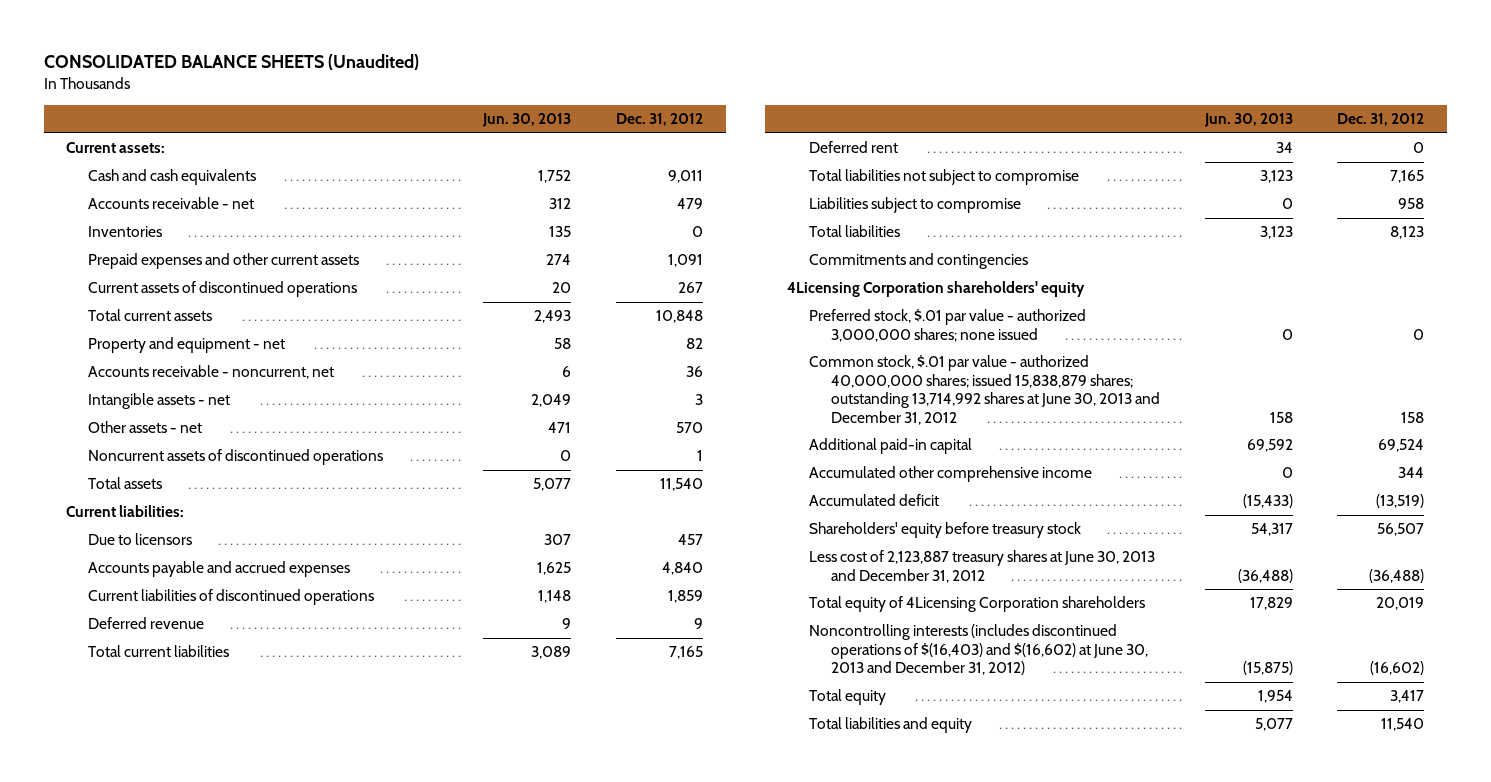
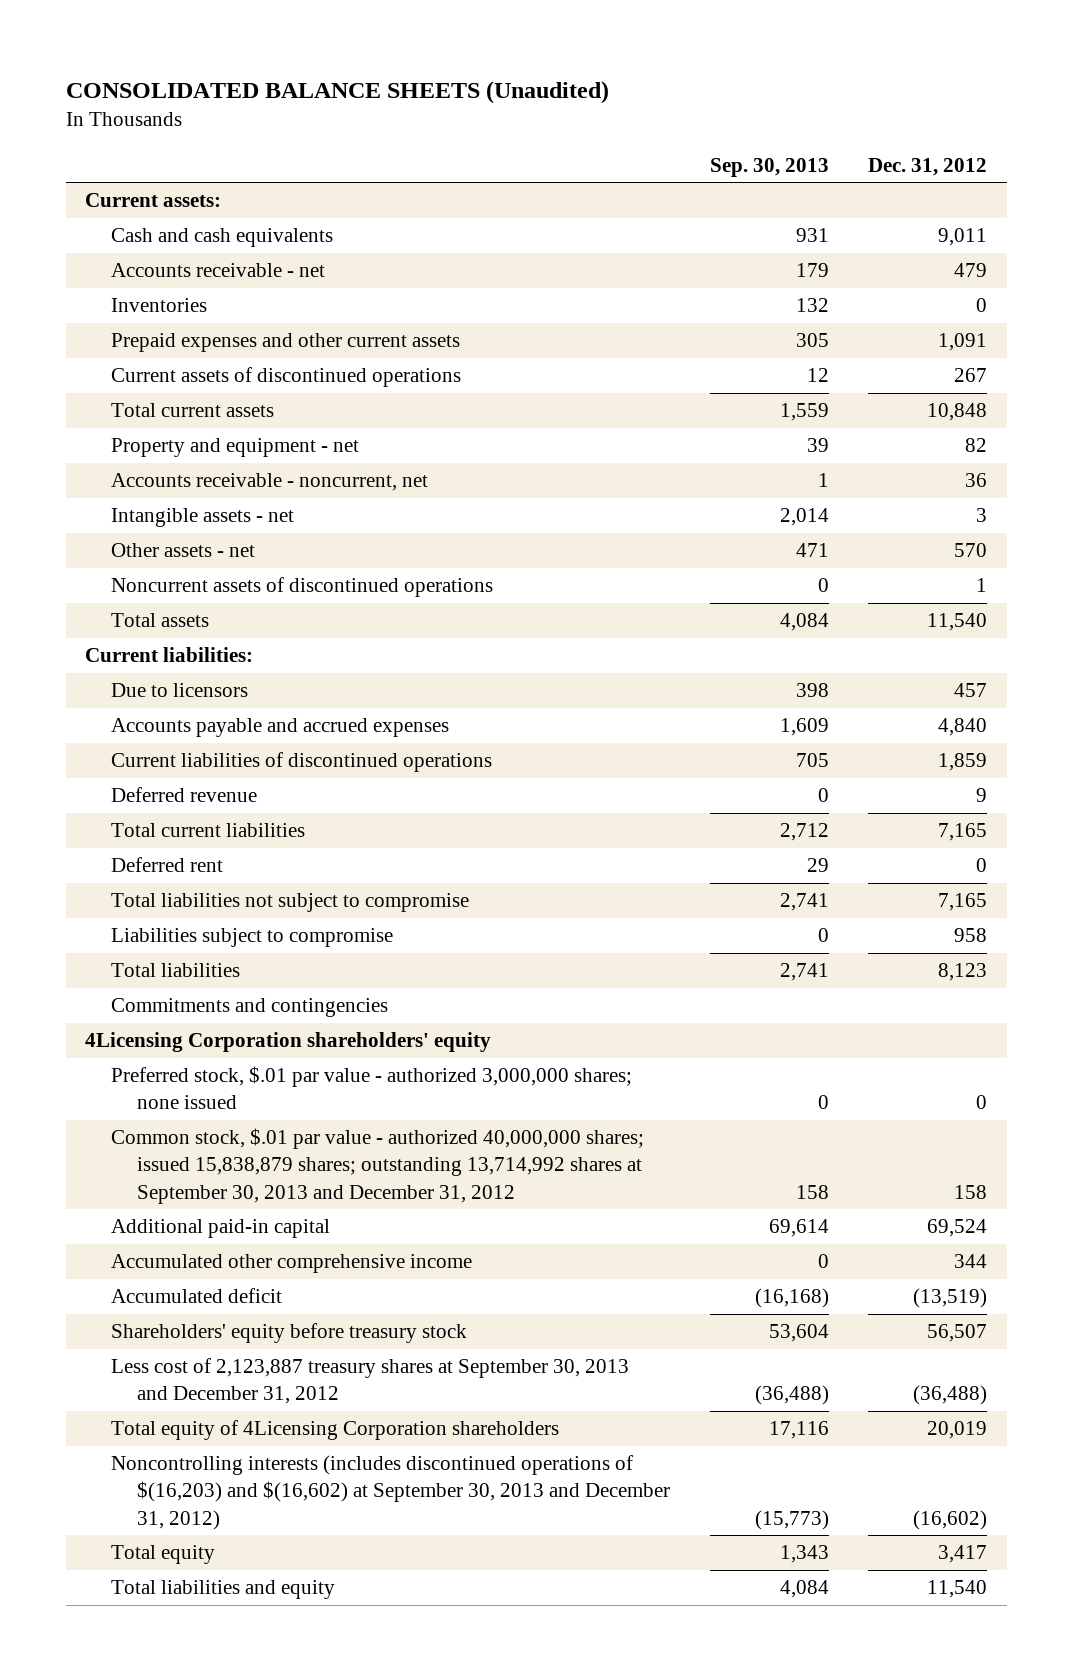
[482,113,572,128] Jun. 30, 2013 -> none
none -> [709,157,829,177] Sep. 30, 2013
[809,355,1160,425] Common stock, $.01 par value - authorized 40,000,000 shares; issued 15,838,879 shares; outstanding 13,714,992 shares at June 30, 2013 and December 31, 2012 -> [111,1128,645,1204] Common stock, $.01 par value - authorized 40,000,000 shares; issued 15,838,879 shares; outstanding 13,714,992 shares at September 30, 2013 and December 31, 2012
[809,550,1156,583] Less cost of 2,123,887 treasury shares at June 30, 2013 and December 31, 2012 -> [111,1358,630,1405] Less cost of 2,123,887 treasury shares at September 30, 2013 and December 31, 2012
[809,624,1148,676] Noncontrolling interests (includes discontinued operations of $(16,403) and $(16,602) at June 30, 2013 and December 31, 2012) -> [111,1455,671,1530] Noncontrolling interests (includes discontinued operations of $(16,203) and $(16,602) at September 30, 2013 and December 31, 2012)

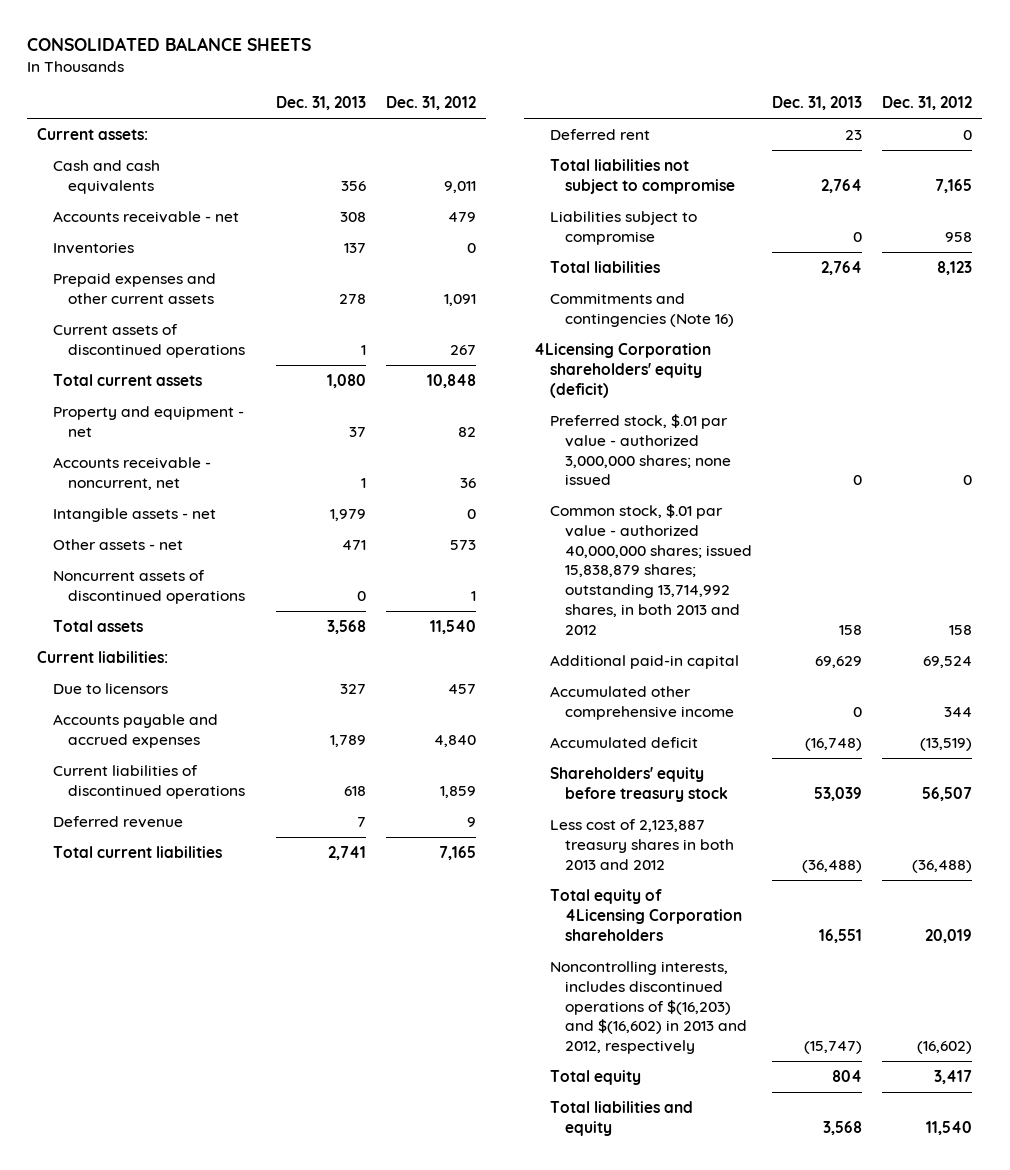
[65,81,609,105] CONSOLIDATED BALANCE SHEETS (Unaudited) -> [27,37,312,52] CONSOLIDATED BALANCE SHEETS
[709,157,829,177] Sep. 30, 2013 -> none
none -> [275,96,366,111] Dec. 31, 2013
[976,508,988,523] 3 -> [466,508,476,519] 0
[954,543,988,558] 570 -> [449,539,476,550] 573
[111,998,389,1018] Commitments and contingencies -> [549,292,735,327] Commitments and contingencies (Note 16)
[85,1032,492,1053] 4Licensing Corporation shareholders' equity -> [534,342,712,398] 4Licensing Corporation shareholders' equity (deficit)
[111,1128,645,1204] Common stock, $.01 par value - authorized 40,000,000 shares; issued 15,838,879 shares; outstanding 13,714,992 shares at September 30, 2013 and December 31, 2012 -> [549,503,753,635] Common stock, $.01 par value - authorized 40,000,000 shares; issued 15,838,879 shares; outstanding 13,714,992 shares, in both 2013 and 2012
[111,1358,630,1405] Less cost of 2,123,887 treasury shares at September 30, 2013 and December 31, 2012 -> [549,818,735,870] Less cost of 2,123,887 treasury shares in both 2013 and 2012
[111,1455,671,1530] Noncontrolling interests (includes discontinued operations of $(16,203) and $(16,602) at September 30, 2013 and December 31, 2012) -> [549,960,748,1055] Noncontrolling interests, includes discontinued operations of $(16,203) and $(16,602) in 2013 and 2012, respectively

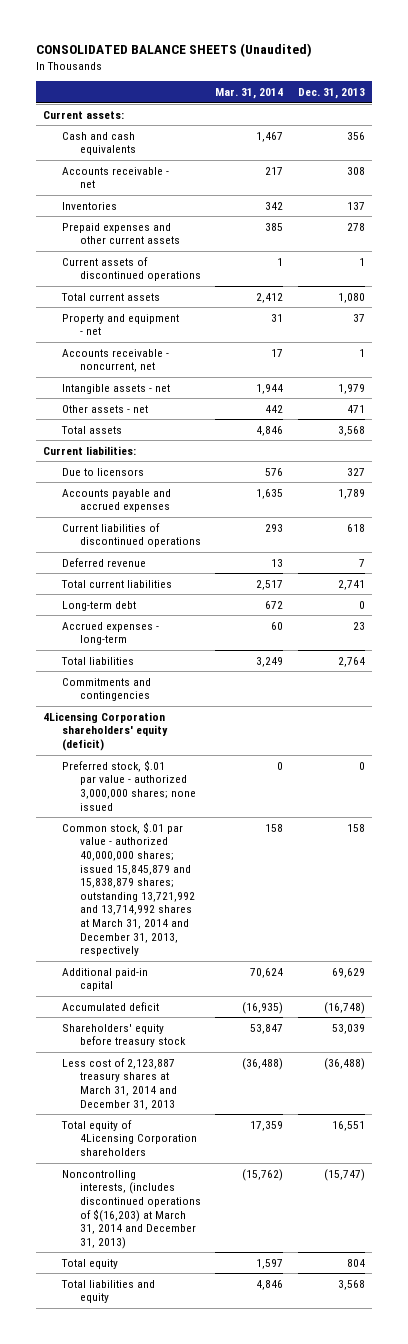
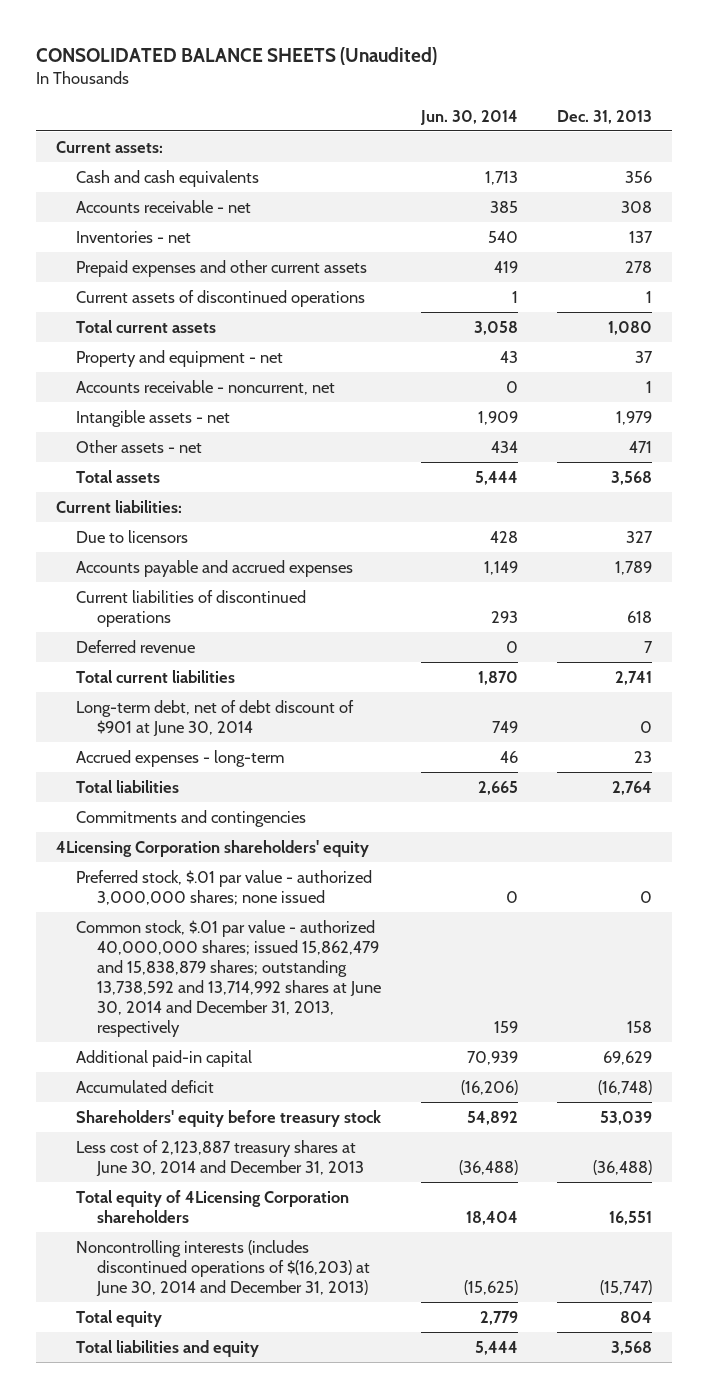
[215,88,284,100] Mar. 31, 2014 -> none
none -> [419,109,518,125] Jun. 30, 2014
[61,201,117,210] Inventories -> [76,230,192,243] Inventories - net
[61,600,136,611] Long-term debt -> [76,699,355,736] Long-term debt, net of debt discount of $901 at June 30, 2014
[43,711,168,752] 4Licensing Corporation shareholders' equity (deficit) -> [55,839,369,857] 4Licensing Corporation shareholders' equity
[61,821,196,957] Common stock, $.01 par value - authorized 40,000,000 shares; issued 15,845,879 and 15,838,879 shares; outstanding 13,721,992 and 13,714,992 shares at March 31, 2014 and December 31, 2013, respectively -> [76,919,382,1038] Common stock, $.01 par value - authorized 40,000,000 shares; issued 15,862,479 and 15,838,879 shares; outstanding 13,738,592 and 13,714,992 shares at June 30, 2014 and December 31, 2013, respectively
[61,1057,178,1110] Less cost of 2,123,887 treasury shares at March 31, 2014 and December 31, 2013 -> [76,1139,365,1176] Less cost of 2,123,887 treasury shares at June 30, 2014 and December 31, 2013
[61,1169,202,1249] Noncontrolling interests, (includes discontinued operations of $(16,203) at March 31, 2014 and December 31, 2013) -> [76,1239,371,1296] Noncontrolling interests (includes discontinued operations of $(16,203) at June 30, 2014 and December 31, 2013)

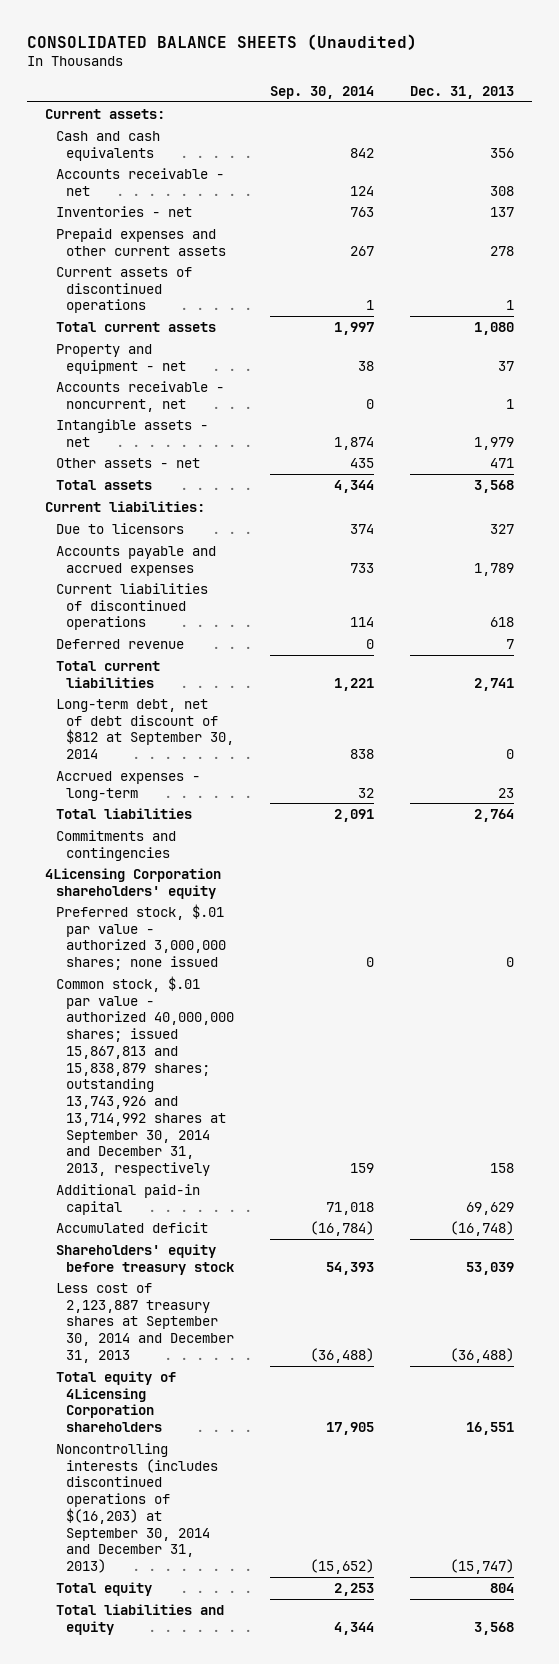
[419,109,518,125] Jun. 30, 2014 -> none
none -> [270,85,375,99] Sep. 30, 2014
[76,699,355,736] Long-term debt, net of debt discount of $901 at June 30, 2014 -> [55,698,235,760] Long-term debt, net of debt discount of $812 at September 30, 2014
[76,919,382,1038] Common stock, $.01 par value - authorized 40,000,000 shares; issued 15,862,479 and 15,838,879 shares; outstanding 13,738,592 and 13,714,992 shares at June 30, 2014 and December 31, 2013, respectively -> [55,975,235,1177] Common stock, $.01 par value - authorized 40,000,000 shares; issued 15,867,813 and 15,838,879 shares; outstanding 13,743,926 and 13,714,992 shares at September 30, 2014 and December 31, 2013, respectively
[76,1139,365,1176] Less cost of 2,123,887 treasury shares at June 30, 2014 and December 31, 2013 -> [55,1282,235,1363] Less cost of 2,123,887 treasury shares at September 30, 2014 and December 31, 2013
[76,1239,371,1296] Noncontrolling interests (includes discontinued operations of $(16,203) at June 30, 2014 and December 31, 2013) -> [55,1442,219,1574] Noncontrolling interests (includes discontinued operations of $(16,203) at September 30, 2014 and December 31, 2013)

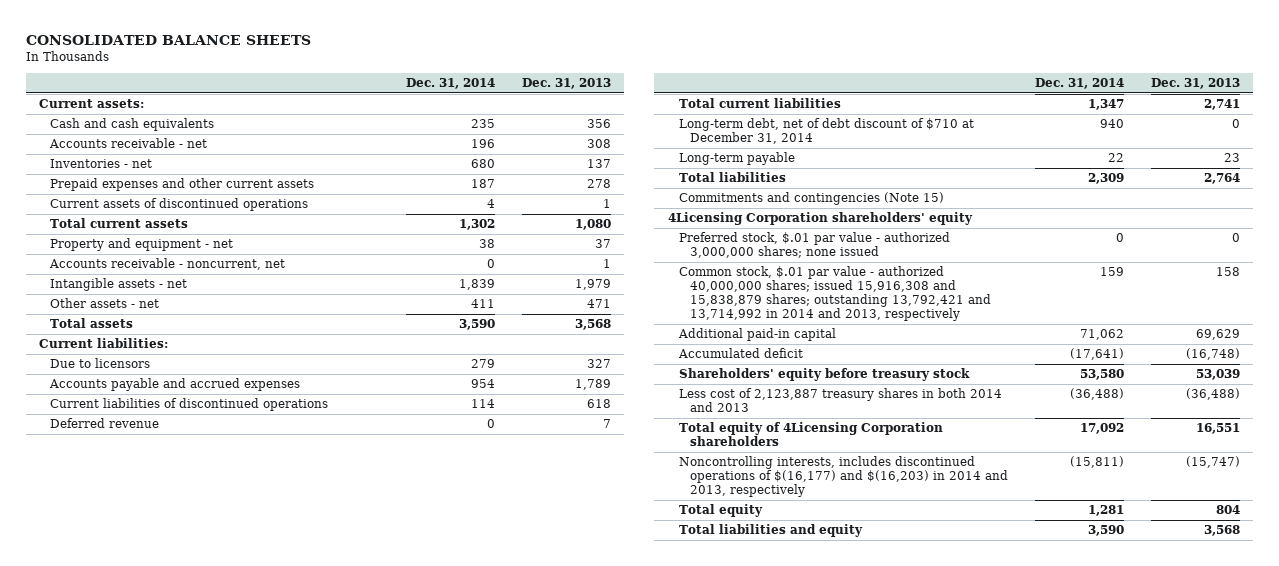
[26,33,417,50] CONSOLIDATED BALANCE SHEETS (Unaudited) -> [25,34,311,45] CONSOLIDATED BALANCE SHEETS
[270,85,375,99] Sep. 30, 2014 -> none
none -> [406,78,496,90] Dec. 31, 2014
[55,770,200,801] Accrued expenses - long-term -> none
[55,698,235,760] Long-term debt, net of debt discount of $812 at September 30, 2014 -> [679,118,975,145] Long-term debt, net of debt discount of $710 at December 31, 2014
none -> [679,152,796,166] Long-term payable
[55,829,176,861] Commitments and contingencies -> [679,192,945,206] Commitments and contingencies (Note 15)
[55,975,235,1177] Common stock, $.01 par value - authorized 40,000,000 shares; issued 15,867,813 and 15,838,879 shares; outstanding 13,743,926 and 13,714,992 shares at September 30, 2014 and December 31, 2013, respectively -> [679,266,992,322] Common stock, $.01 par value - authorized 40,000,000 shares; issued 15,916,308 and 15,838,879 shares; outstanding 13,792,421 and 13,714,992 in 2014 and 2013, respectively
[55,1282,235,1363] Less cost of 2,123,887 treasury shares at September 30, 2014 and December 31, 2013 -> [679,388,1003,413] Less cost of 2,123,887 treasury shares in both 2014 and 2013
[55,1442,219,1574] Noncontrolling interests (includes discontinued operations of $(16,203) at September 30, 2014 and December 31, 2013) -> [679,456,1009,498] Noncontrolling interests, includes discontinued operations of $(16,177) and $(16,203) in 2014 and 2013, respectively

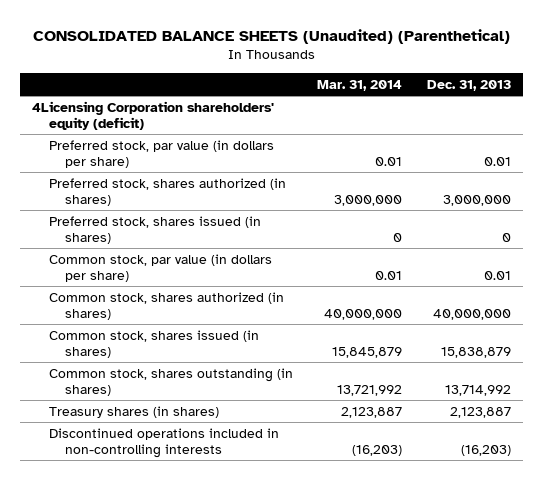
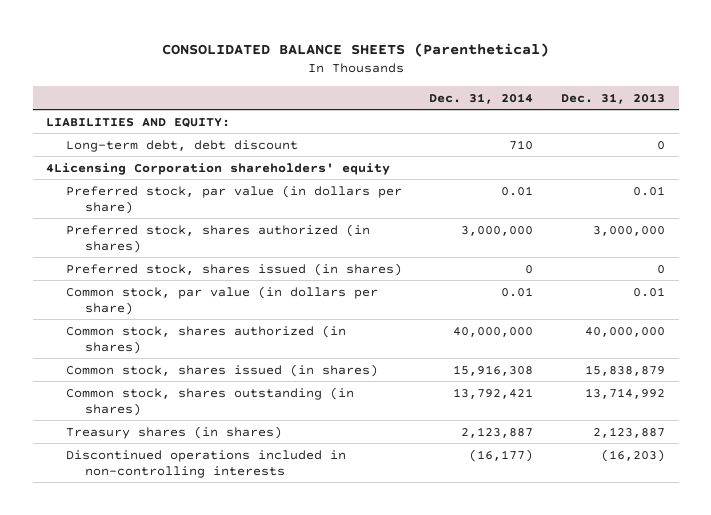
[32,29,510,45] CONSOLIDATED BALANCE SHEETS (Unaudited) (Parenthetical) -> [161,42,549,57] CONSOLIDATED BALANCE SHEETS (Parenthetical)
[317,79,403,91] Mar. 31, 2014 -> none
none -> [429,92,534,104] Dec. 31, 2014
none -> [46,117,231,128] LIABILITIES AND EQUITY:
none -> [65,139,298,152] Long-term debt, debt discount
[32,100,275,130] 4Licensing Corporation shareholders' equity (deficit) -> [46,162,391,175] 4Licensing Corporation shareholders' equity

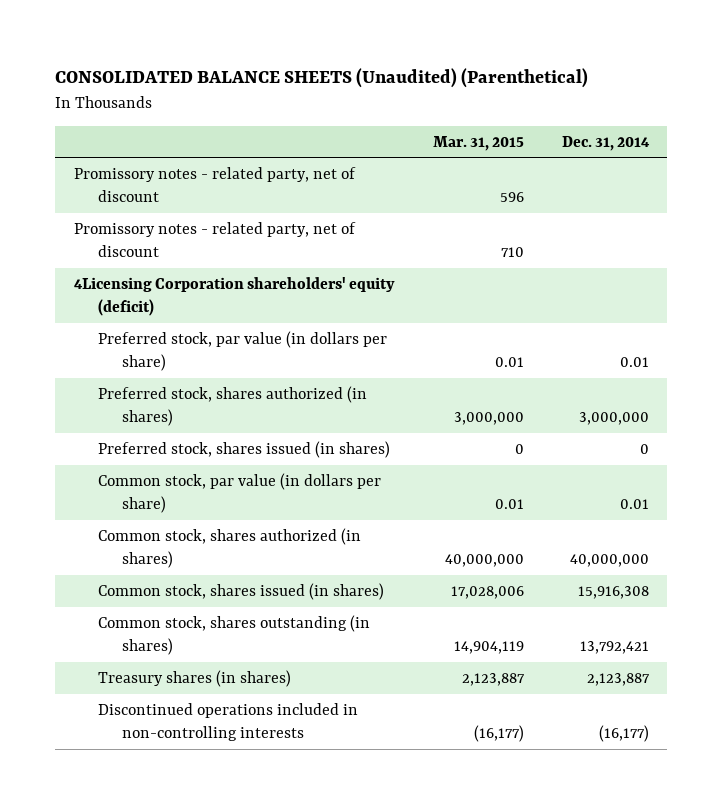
[161,42,549,57] CONSOLIDATED BALANCE SHEETS (Parenthetical) -> [54,68,588,89] CONSOLIDATED BALANCE SHEETS (Unaudited) (Parenthetical)
[560,92,665,104] Dec. 31, 2013 -> none
none -> [432,135,524,151] Mar. 31, 2015
[46,117,231,128] LIABILITIES AND EQUITY: -> none
[65,139,298,152] Long-term debt, debt discount -> none
none -> [73,167,356,203] Promissory notes - related party, net of discount
none -> [73,222,356,258] Promissory notes - related party, net of discount
[46,162,391,175] 4Licensing Corporation shareholders' equity -> [73,277,395,317] 4Licensing Corporation shareholders' equity (deficit)

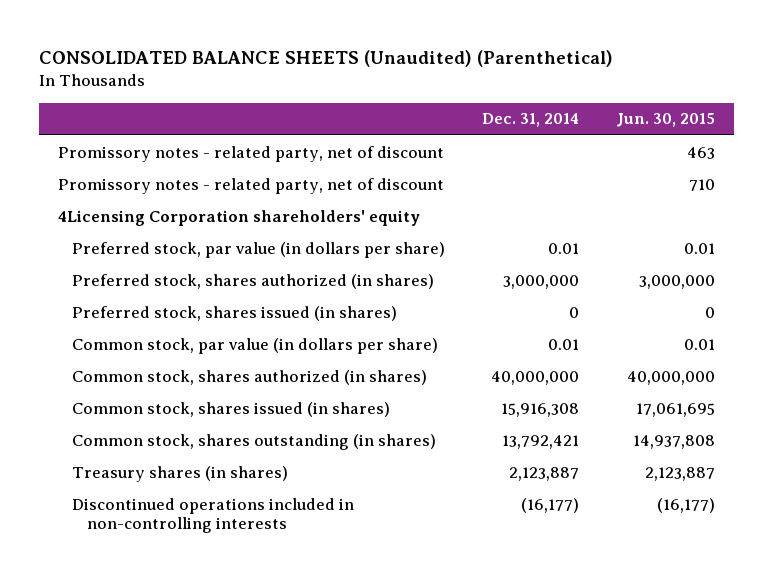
[432,135,524,151] Mar. 31, 2015 -> none
none -> [616,113,716,128] Jun. 30, 2015
[73,277,395,317] 4Licensing Corporation shareholders' equity (deficit) -> [57,209,420,226] 4Licensing Corporation shareholders' equity

